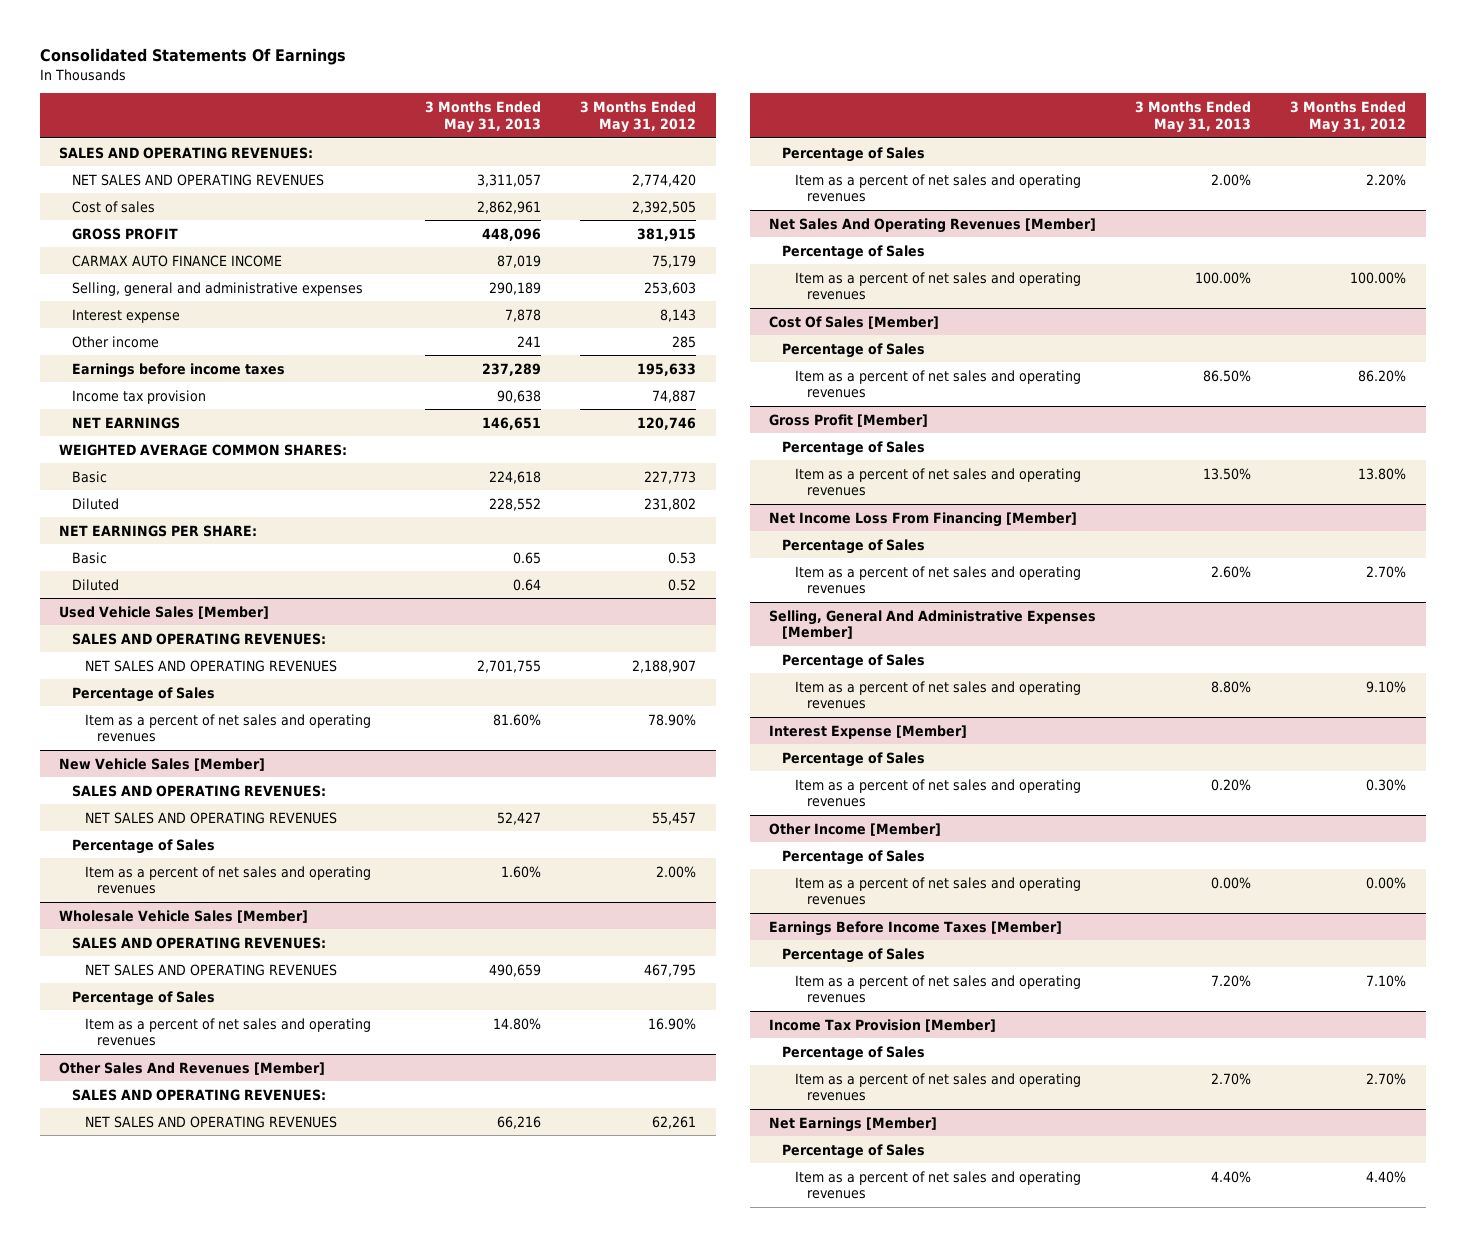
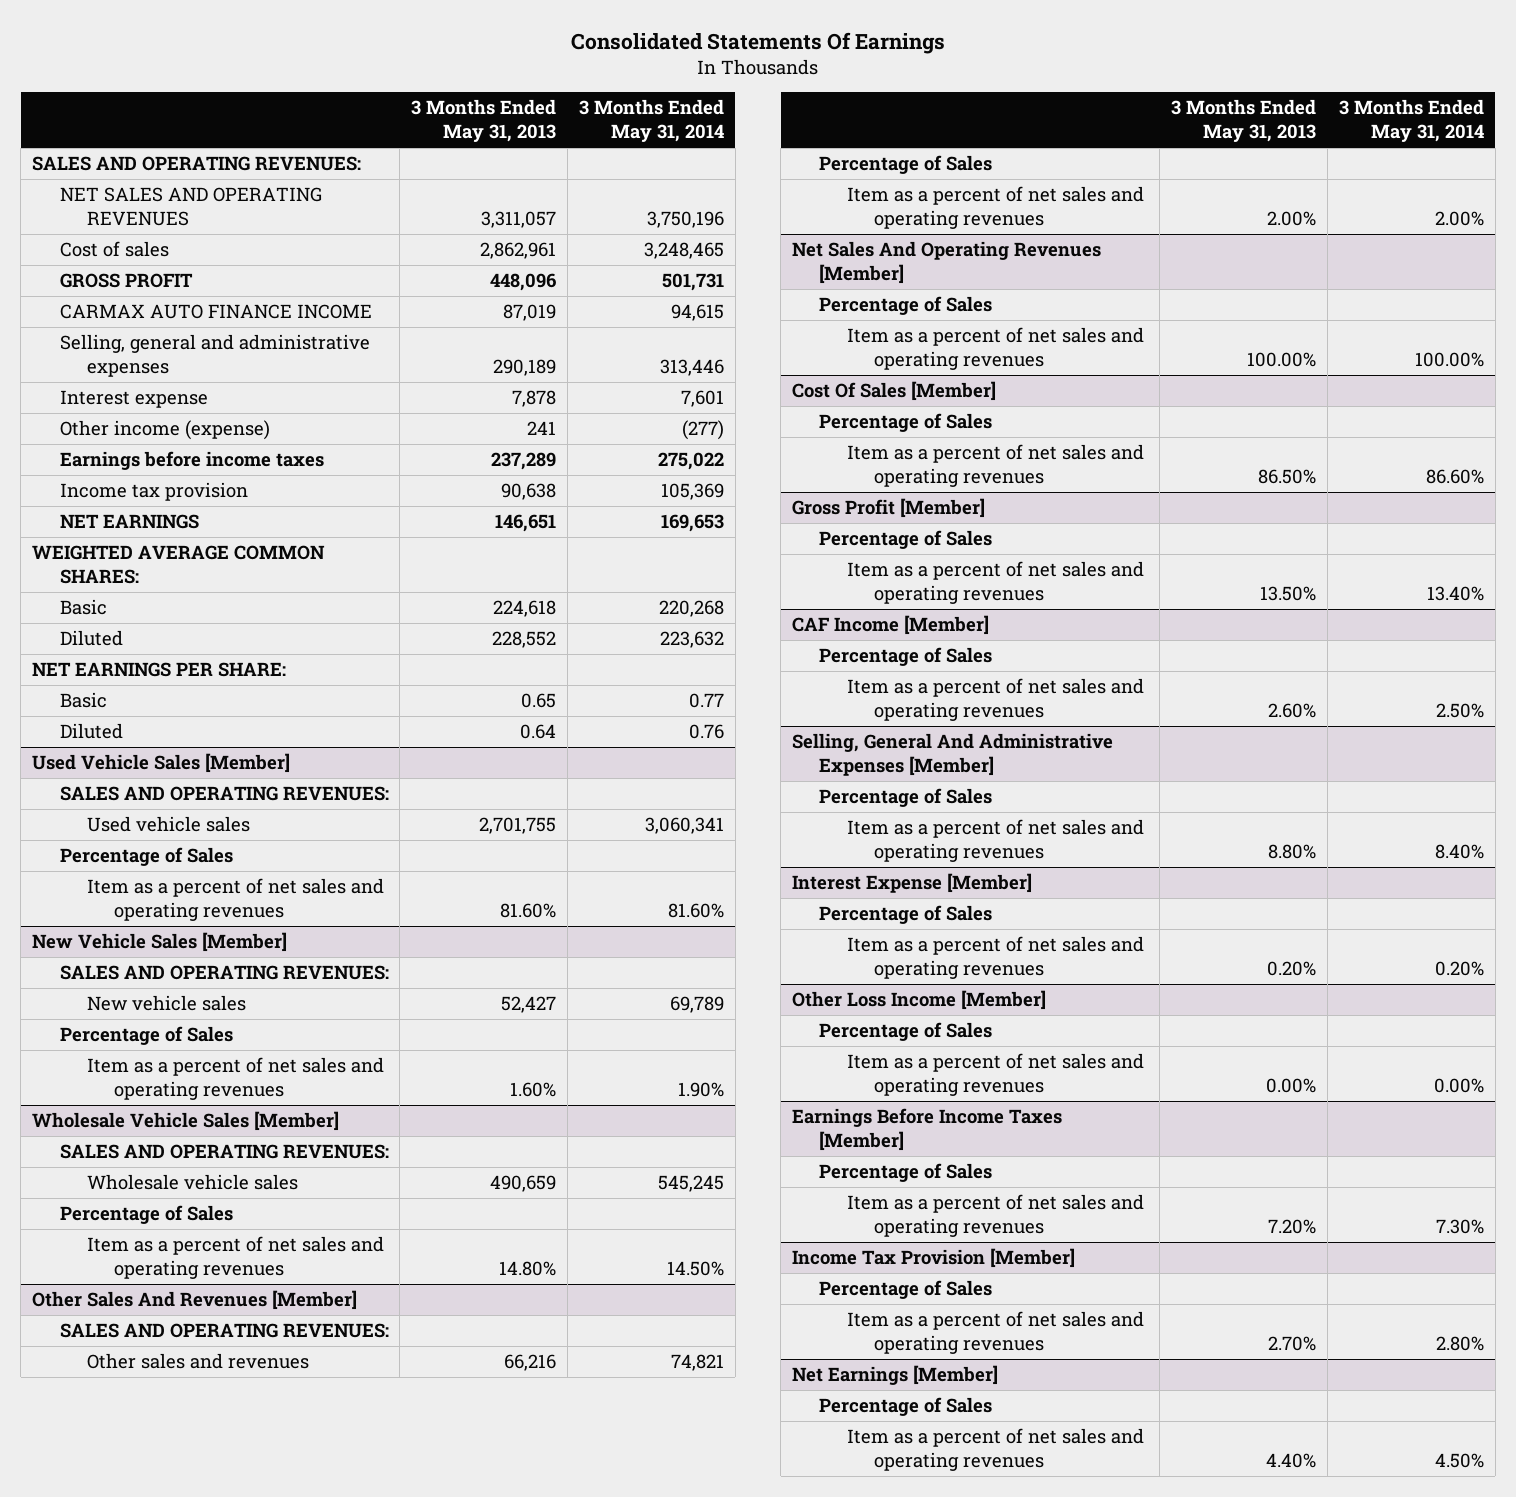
[580,101,697,133] 3 Months Ended May 31, 2012 -> none
none -> [578,99,724,143] 3 Months Ended May 31, 2014
[71,335,159,348] Other income -> [59,420,270,441] Other income (expense)
[84,659,337,672] NET SALES AND OPERATING REVENUES -> [86,816,250,833] Used vehicle sales
[84,811,337,824] NET SALES AND OPERATING REVENUES -> [86,995,246,1012] New vehicle sales
[84,963,337,976] NET SALES AND OPERATING REVENUES -> [86,1174,298,1191] Wholesale vehicle sales
[84,1115,337,1128] NET SALES AND OPERATING REVENUES -> [86,1353,309,1370] Other sales and revenues
[769,511,1078,527] Net Income Loss From Financing [Member] -> none
none -> [792,615,990,636] CAF Income [Member]
[769,822,942,836] Other Income [Member] -> [792,990,1047,1011] Other Loss Income [Member]

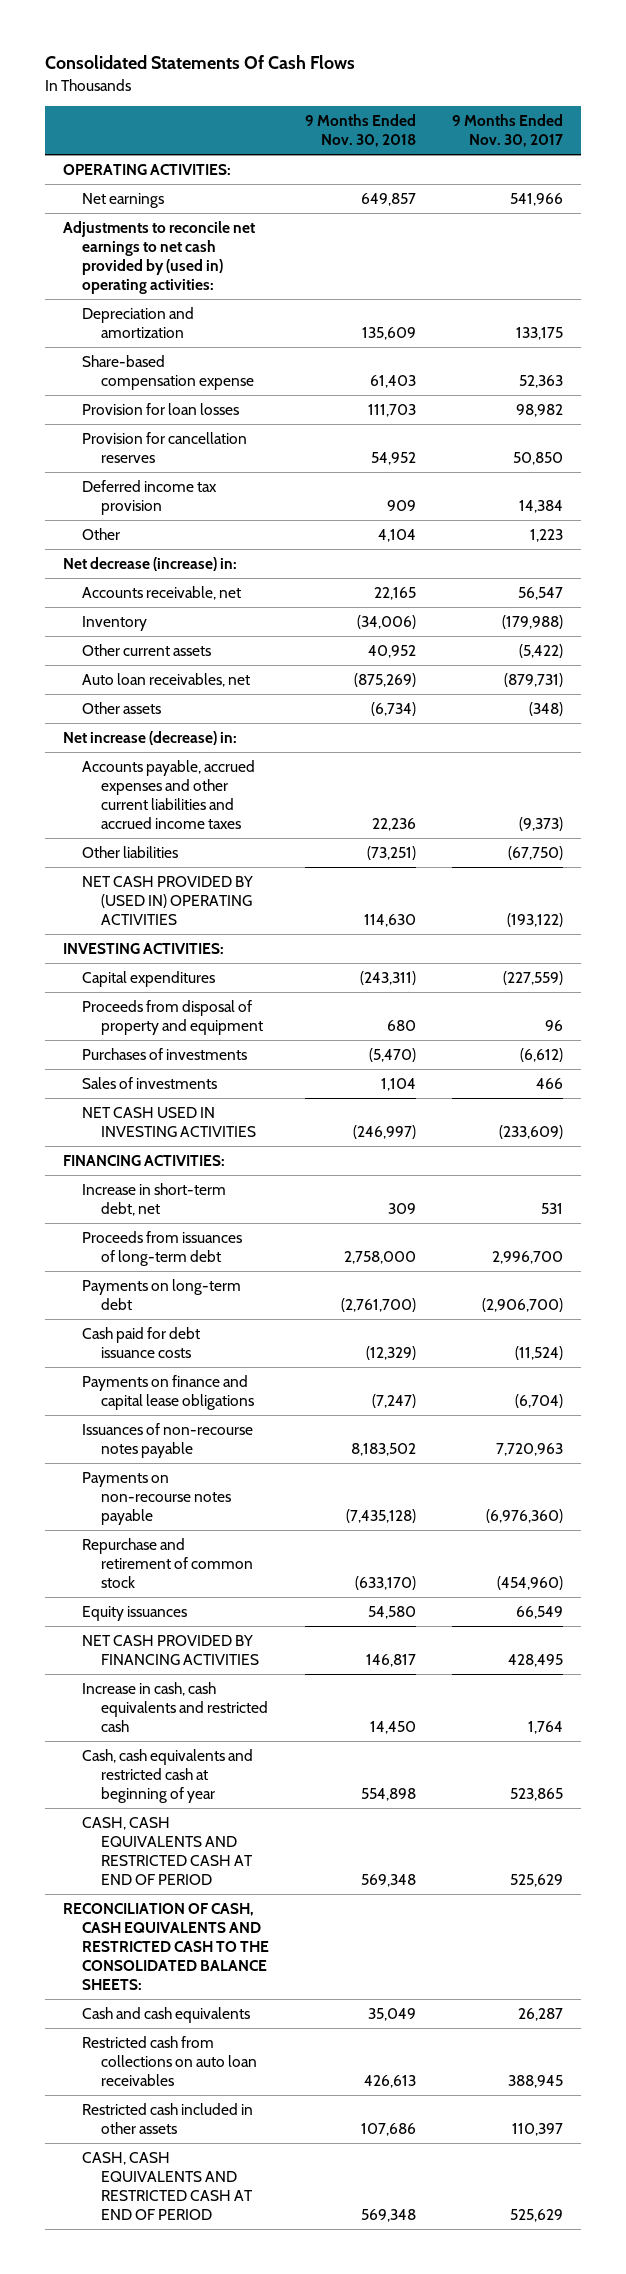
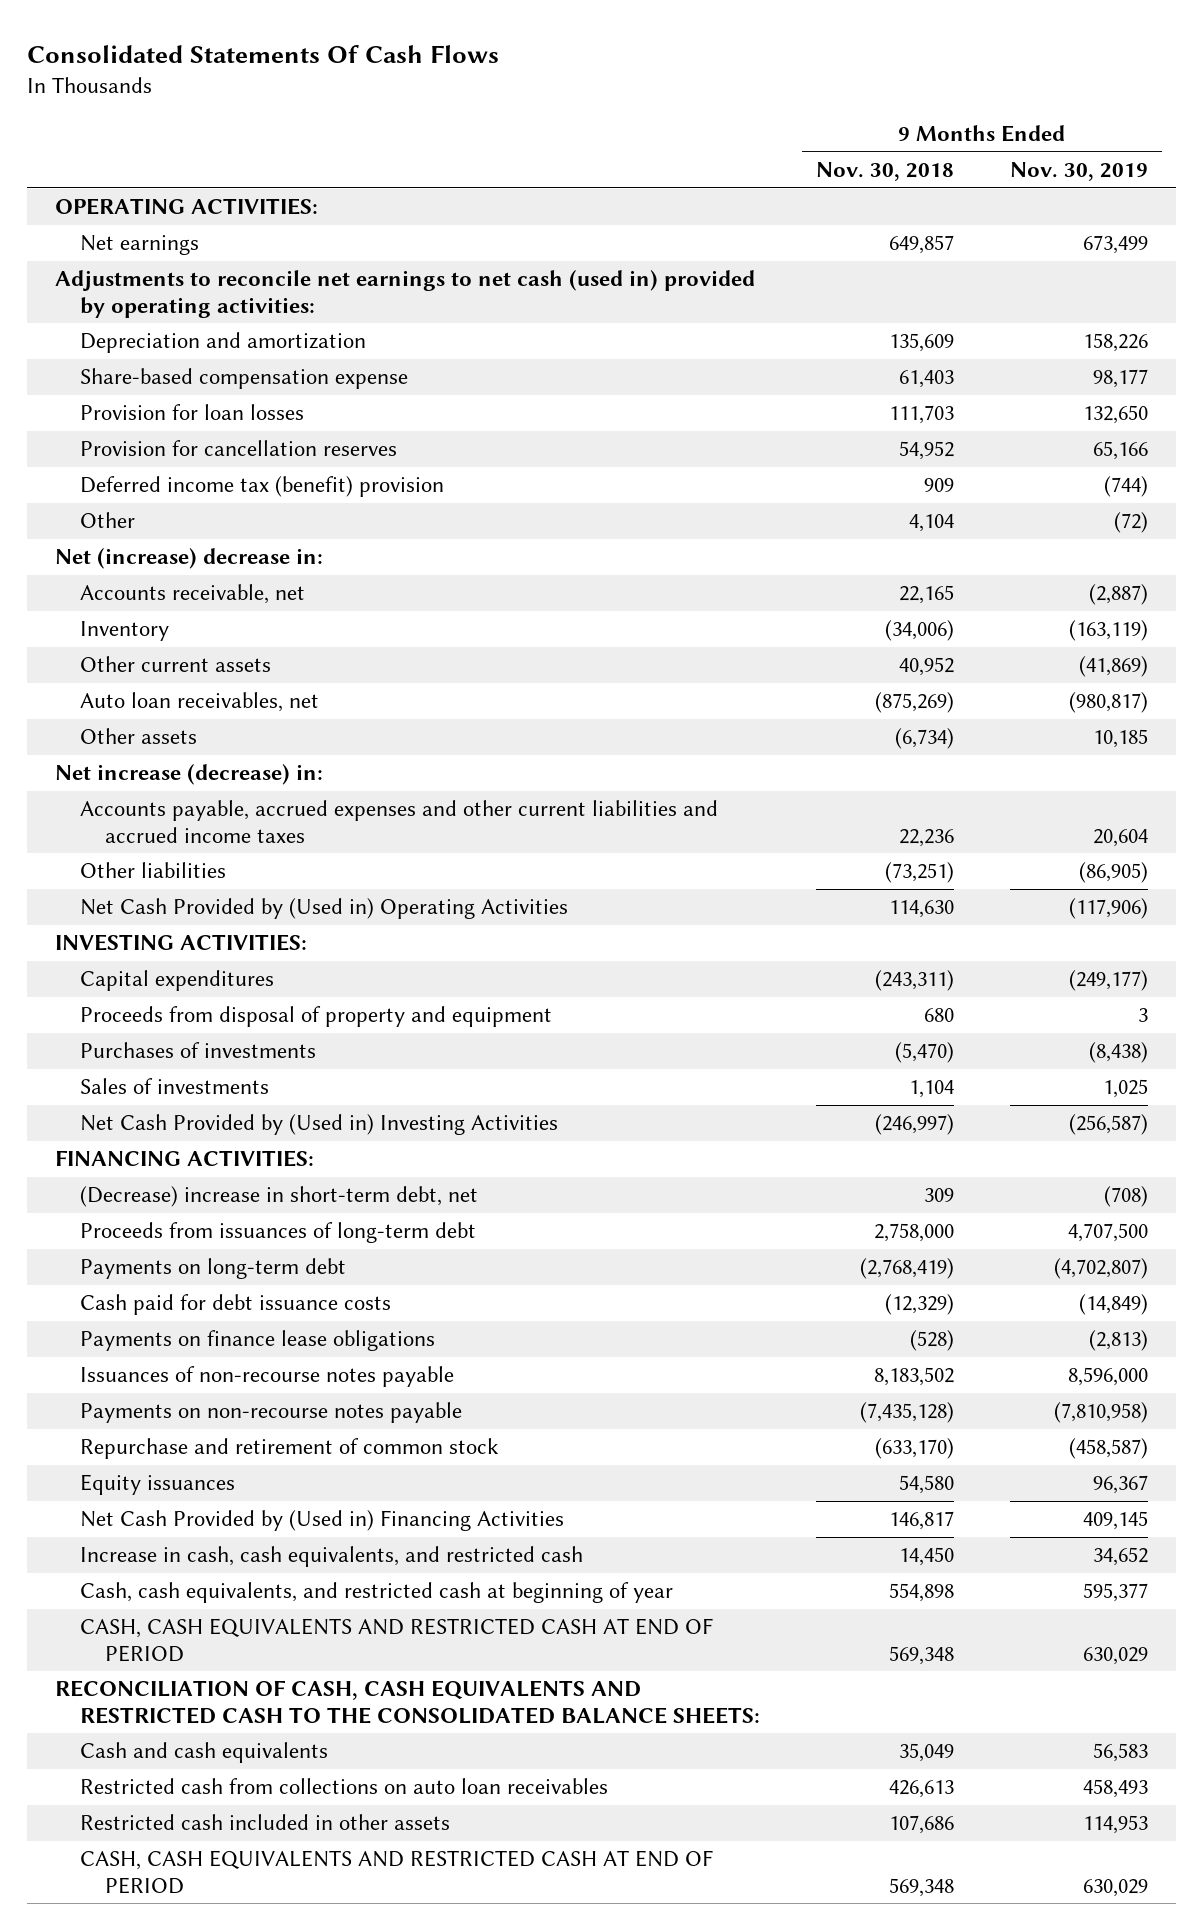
[451,114,563,148] 9 Months Ended Nov. 30, 2017 -> none
none -> [1010,162,1149,182] Nov. 30, 2019
[63,221,256,295] Adjustments to reconcile net earnings to net cash provided by (used in) operating activities: -> [55,270,756,318] Adjustments to reconcile net earnings to net cash (used in) provided by operating activities:
[82,480,218,516] Deferred income tax provision -> [80,476,445,498] Deferred income tax (benefit) provision
[63,557,238,572] Net decrease (increase) in: -> [55,548,324,570] Net (increase) decrease in:
[82,876,254,926] NET CASH PROVIDED BY (USED IN) OPERATING ACTIVITIES -> [80,898,569,920] Net Cash Provided by (Used in) Operating Activities
[82,1107,256,1138] NET CASH USED IN INVESTING ACTIVITIES -> [80,1114,559,1136] Net Cash Provided by (Used in) Investing Activities
[82,1183,227,1217] Increase in short-term debt, net -> [80,1186,479,1208] (Decrease) increase in short-term debt, net
[340,1298,416,1313] (2,761,700) -> [860,1258,955,1280] (2,768,419)
[82,1375,254,1411] Payments on finance and capital lease obligations -> [80,1330,436,1352] Payments on finance lease obligations
[371,1394,416,1409] (7,247) -> [910,1330,955,1352] (528)
[82,1635,259,1666] NET CASH PROVIDED BY FINANCING ACTIVITIES -> [80,1510,565,1532] Net Cash Provided by (Used in) Financing Activities
[82,1682,268,1733] Increase in cash, cash equivalents and restricted cash -> [80,1546,584,1568] Increase in cash, cash equivalents, and restricted cash
[82,1749,254,1804] Cash, cash equivalents and restricted cash at beginning of year -> [80,1582,674,1604] Cash, cash equivalents, and restricted cash at beginning of year

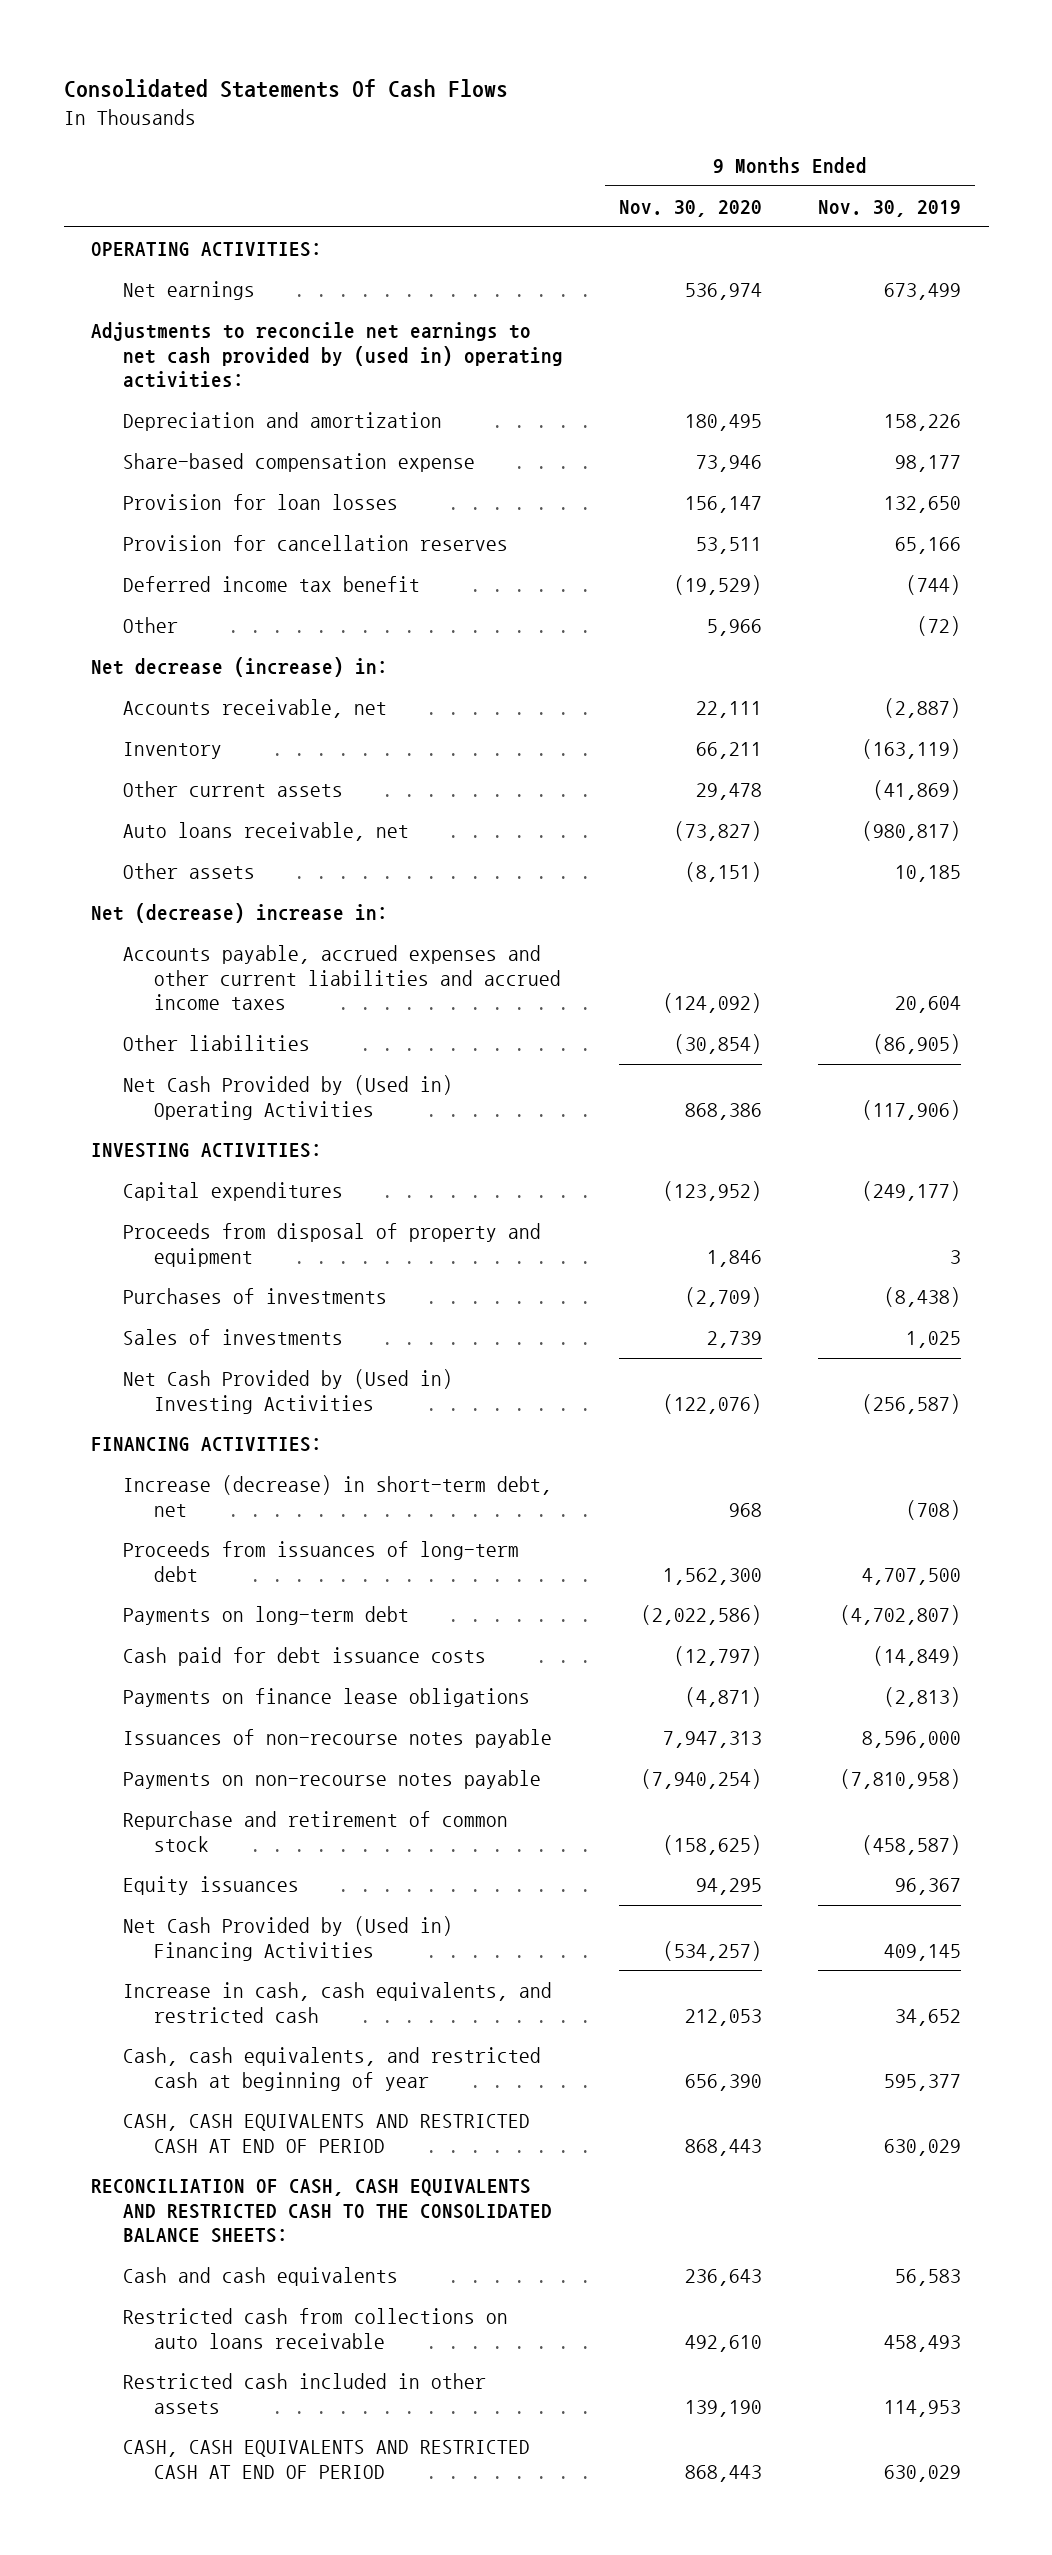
[816,162,955,182] Nov. 30, 2018 -> none
none -> [618,199,762,217] Nov. 30, 2020
[55,270,756,318] Adjustments to reconcile net earnings to net cash (used in) provided by operating activities: -> [91,322,563,389] Adjustments to reconcile net earnings to net cash provided by (used in) operating activities:
[80,476,445,498] Deferred income tax (benefit) provision -> [122,576,420,593] Deferred income tax benefit
[55,548,324,570] Net (increase) decrease in: -> [91,657,389,678] Net decrease (increase) in:
[80,692,320,713] Auto loan receivables, net -> [122,822,409,842] Auto loans receivable, net
[55,764,324,786] Net increase (decrease) in: -> [91,903,389,924] Net (decrease) increase in:
[80,1186,479,1208] (Decrease) increase in short-term debt, net -> [122,1475,552,1517] Increase (decrease) in short-term debt, net
[80,1778,609,1795] Restricted cash from collections on auto loan receivables -> [122,2308,508,2349] Restricted cash from collections on auto loans receivable

